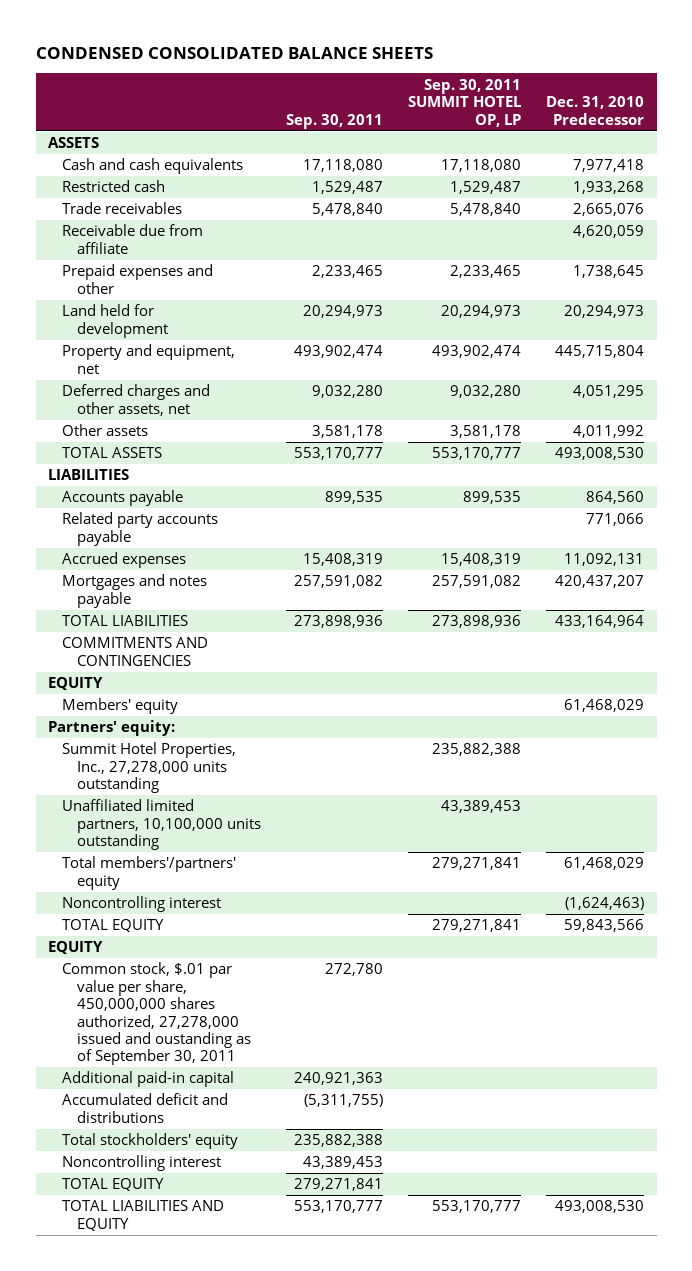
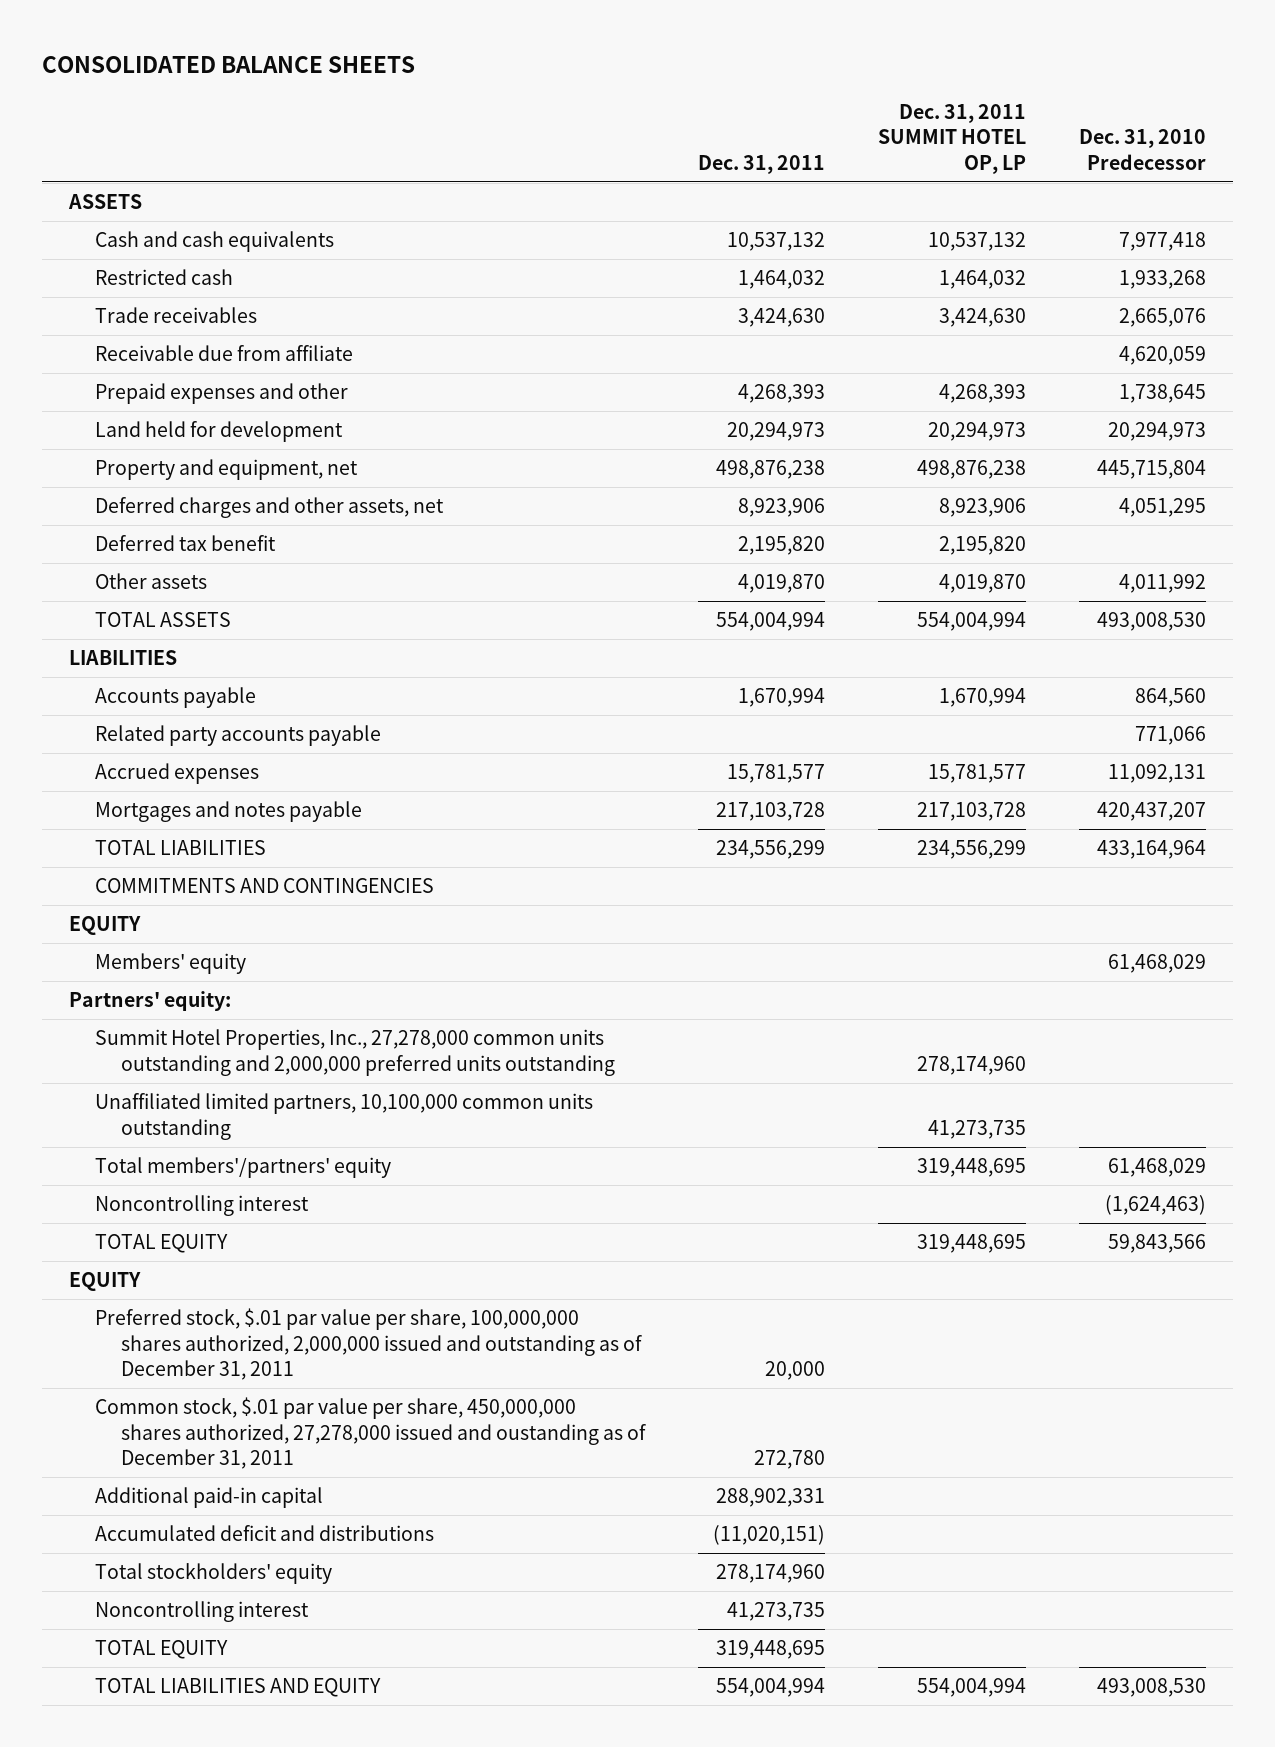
[35,46,433,59] CONDENSED CONSOLIDATED BALANCE SHEETS -> [42,55,416,73] CONSOLIDATED BALANCE SHEETS
[285,113,383,129] Sep. 30, 2011 -> none
[407,78,521,127] Sep. 30, 2011 SUMMIT HOTEL OP, LP -> none
none -> [697,154,825,174] Dec. 31, 2011
none -> [878,103,1027,174] Dec. 31, 2011 SUMMIT HOTEL OP, LP
none -> [94,535,276,552] Deferred tax benefit
[62,742,237,794] Summit Hotel Properties, Inc., 27,278,000 units outstanding -> [94,1029,615,1076] Summit Hotel Properties, Inc., 27,278,000 common units outstanding and 2,000,000 preferred units outstanding
[62,799,261,851] Unaffiliated limited partners, 10,100,000 units outstanding -> [94,1093,593,1140] Unaffiliated limited partners, 10,100,000 common units outstanding
none -> [94,1308,642,1381] Preferred stock, $.01 par value per share, 100,000,000 shares authorized, 2,000,000 issued and outstanding as of December 31, 2011
[62,962,251,1066] Common stock, $.01 par value per share, 450,000,000 shares authorized, 27,278,000 issued and oustanding as of September 30, 2011 -> [94,1397,646,1470] Common stock, $.01 par value per share, 450,000,000 shares authorized, 27,278,000 issued and oustanding as of December 31, 2011

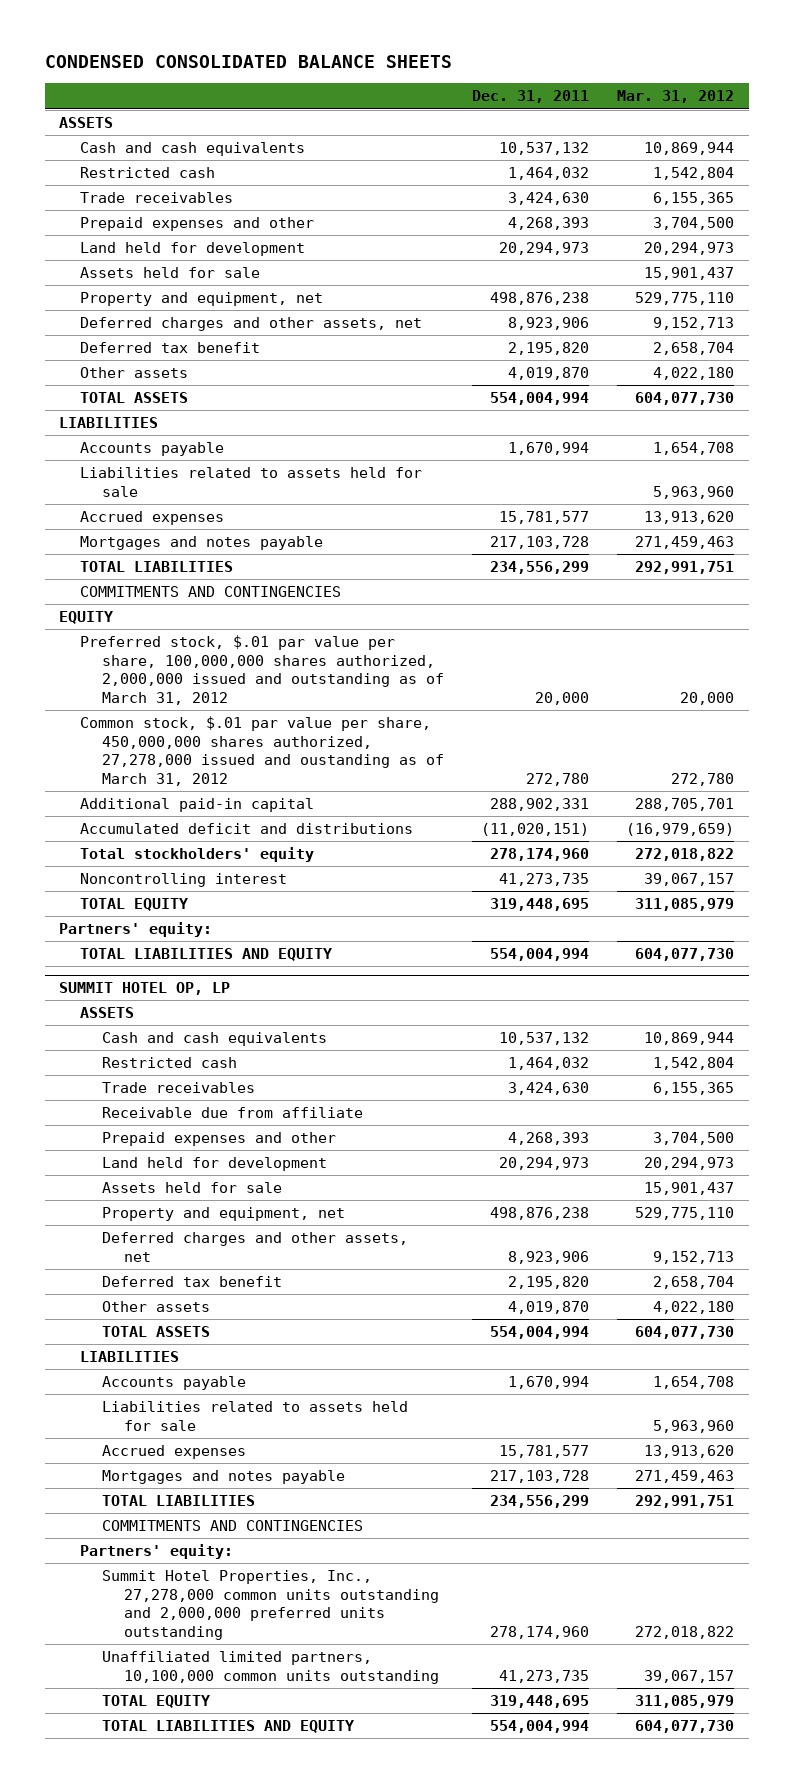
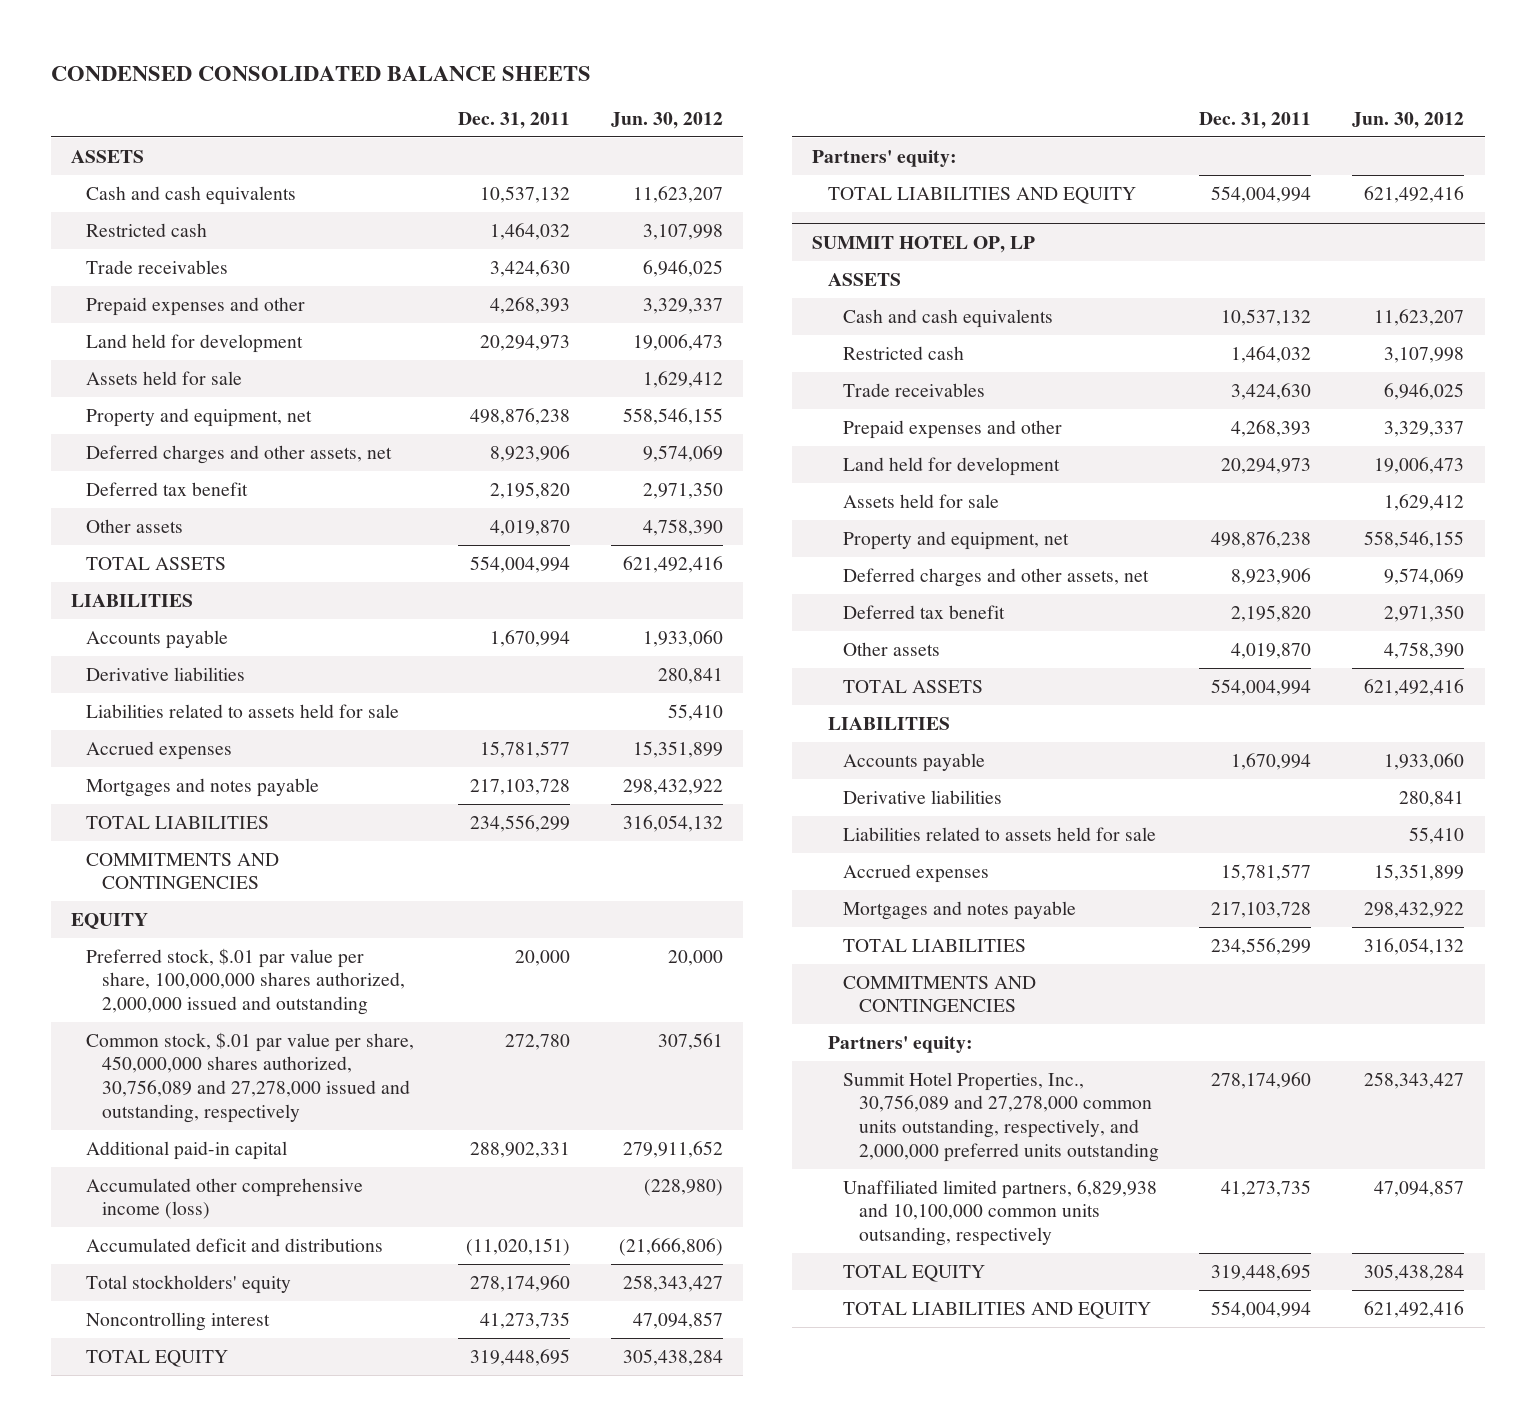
[617,90,735,104] Mar. 31, 2012 -> none
none -> [610,111,723,129] Jun. 30, 2012
none -> [86,666,246,681] Derivative liabilities
[80,635,445,705] Preferred stock, $.01 par value per share, 100,000,000 shares authorized, 2,000,000 issued and outstanding as of March 31, 2012 -> [86,947,405,1016] Preferred stock, $.01 par value per share, 100,000,000 shares authorized, 2,000,000 issued and outstanding
[80,716,445,786] Common stock, $.01 par value per share, 450,000,000 shares authorized, 27,278,000 issued and oustanding as of March 31, 2012 -> [86,1031,415,1123] Common stock, $.01 par value per share, 450,000,000 shares authorized, 30,756,089 and 27,278,000 issued and outstanding, respectively
none -> [86,1177,364,1220] Accumulated other comprehensive income (loss)
[102,1107,364,1119] Receivable due from affiliate -> none
none -> [843,789,1003,804] Derivative liabilities
[102,1570,439,1640] Summit Hotel Properties, Inc., 27,278,000 common units outstanding and 2,000,000 preferred units outstanding -> [843,1071,1159,1162] Summit Hotel Properties, Inc., 30,756,089 and 27,278,000 common units outstanding, respectively, and 2,000,000 preferred units outstanding
[102,1651,439,1684] Unaffiliated limited partners, 10,100,000 common units outstanding -> [843,1179,1158,1247] Unaffiliated limited partners, 6,829,938 and 10,100,000 common units outsanding, respectively

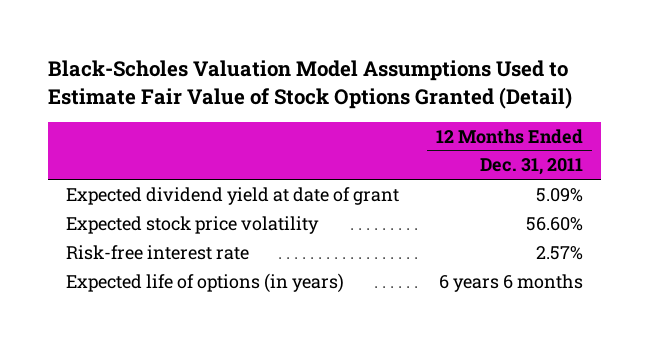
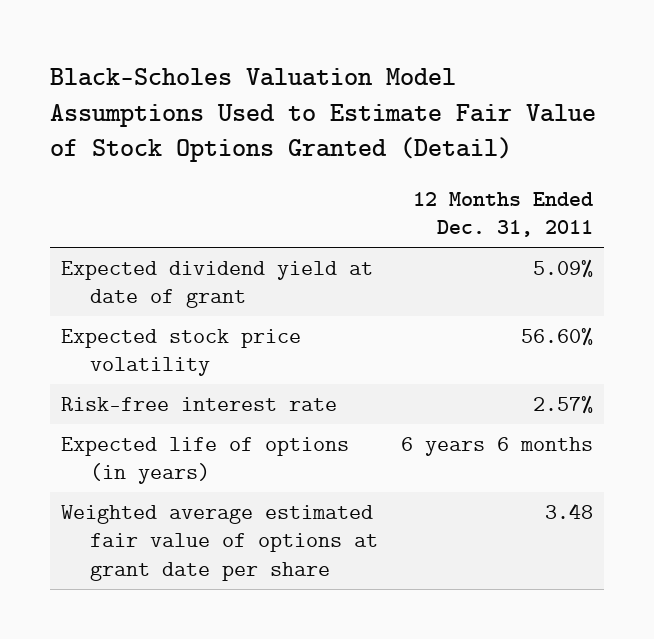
none -> [61,504,378,581] Weighted average estimated fair value of options at grant date per share

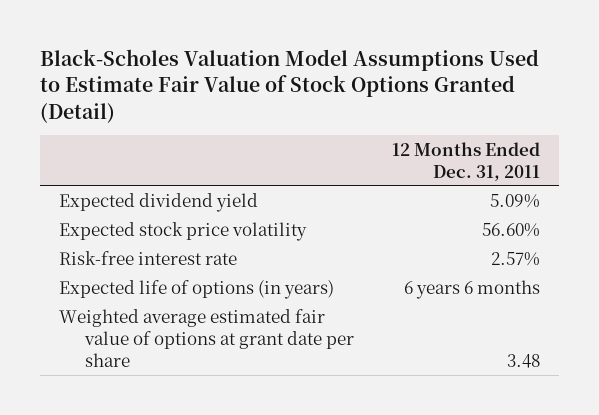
[61,260,374,309] Expected dividend yield at date of grant -> [58,193,258,213] Expected dividend yield

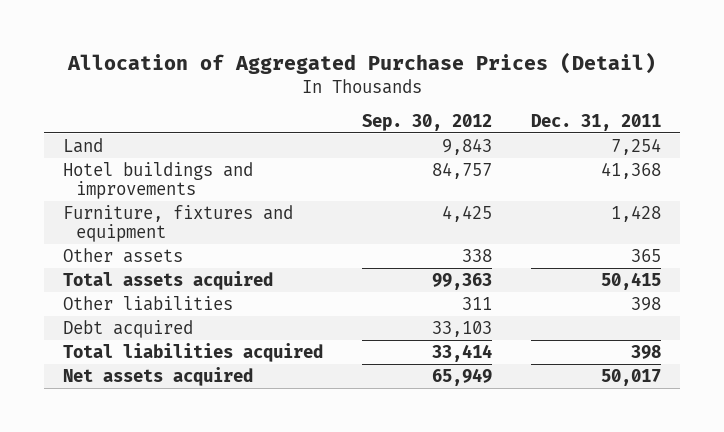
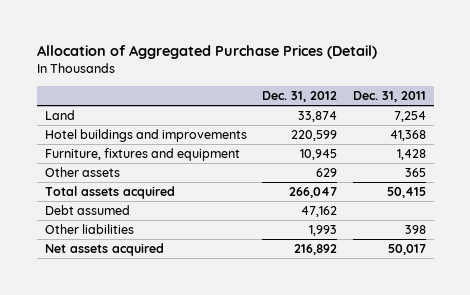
[361,113,492,131] Sep. 30, 2012 -> none
none -> [262,91,338,103] Dec. 31, 2012
none -> [44,205,130,216] Debt assumed
[63,319,194,338] Debt acquired -> none
[63,342,324,362] Total liabilities acquired -> none

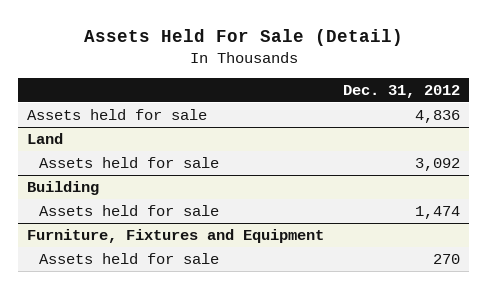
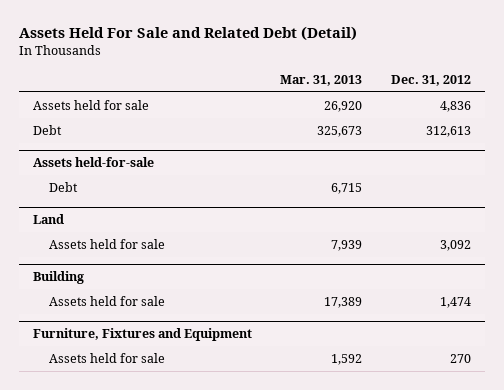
[83,28,403,46] Assets Held For Sale (Detail) -> [18,25,357,41] Assets Held For Sale and Related Debt (Detail)
none -> [280,74,363,86] Mar. 31, 2013
none -> [32,124,62,135] Debt
none -> [32,157,154,168] Assets held-for-sale
none -> [49,181,79,192] Debt

